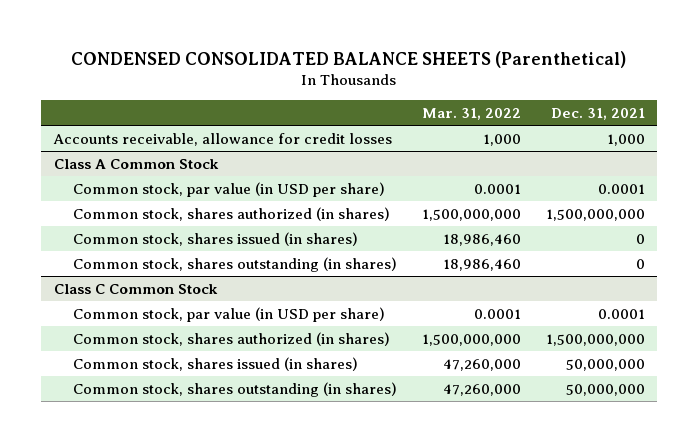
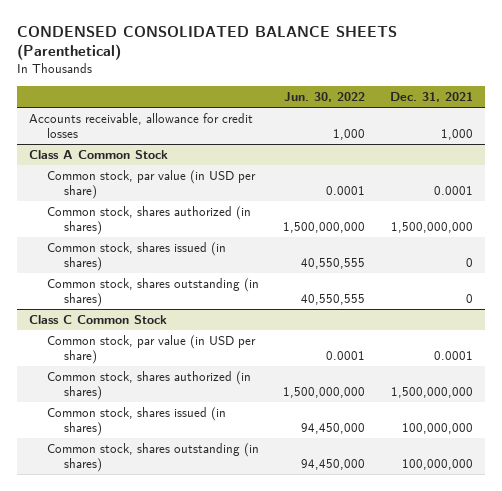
[421,107,521,120] Mar. 31, 2022 -> none
none -> [284,92,366,103] Jun. 30, 2022
[565,358,645,371] 50,000,000 -> [401,423,473,435] 100,000,000
[565,383,645,396] 50,000,000 -> [401,459,473,471] 100,000,000

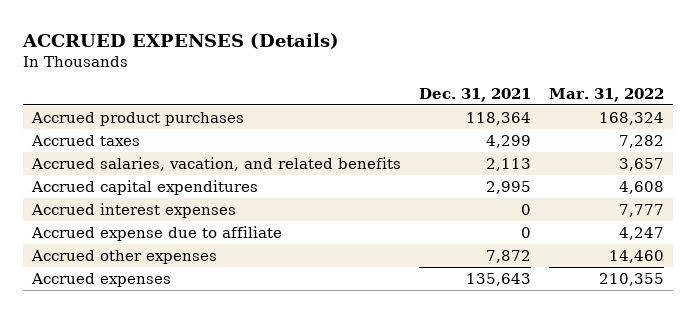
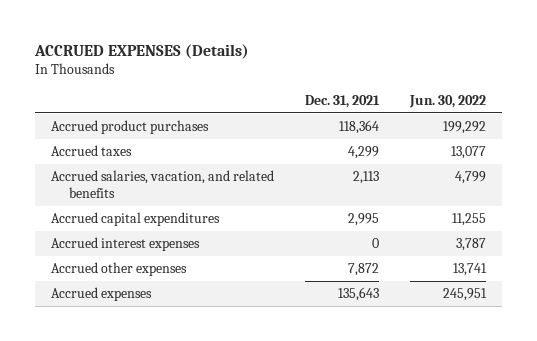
[548,87,664,102] Mar. 31, 2022 -> none
none -> [409,94,487,108] Jun. 30, 2022
[31,225,283,241] Accrued expense due to affiliate -> none

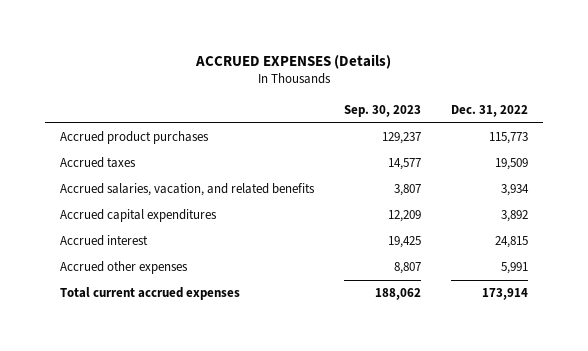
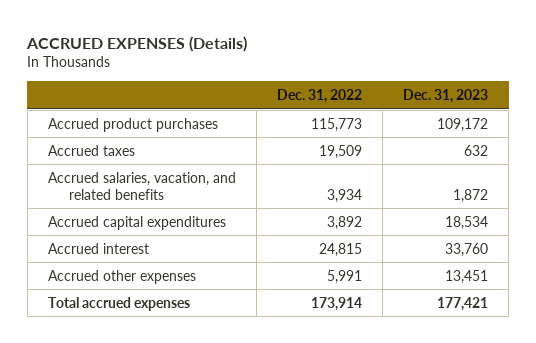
[344,104,422,117] Sep. 30, 2023 -> none
none -> [403,88,489,103] Dec. 31, 2023
[60,287,241,301] Total current accrued expenses -> [47,296,190,311] Total accrued expenses

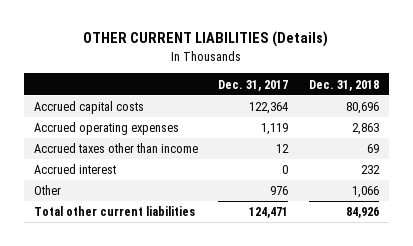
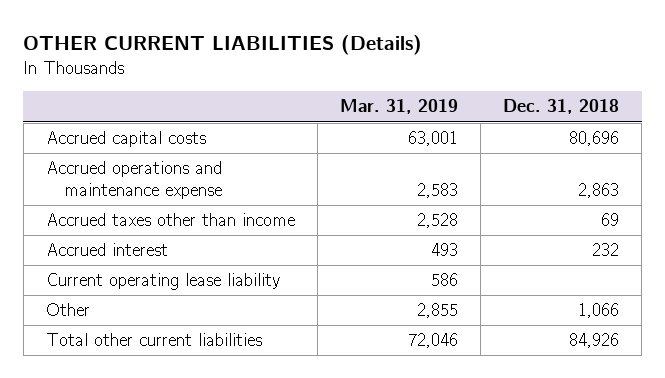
[218,79,289,91] Dec. 31, 2017 -> none
none -> [340,99,459,115] Mar. 31, 2019
[33,122,179,136] Accrued operating expenses -> [45,161,222,200] Accrued operations and maintenance expense
none -> [45,273,280,291] Current operating lease liability

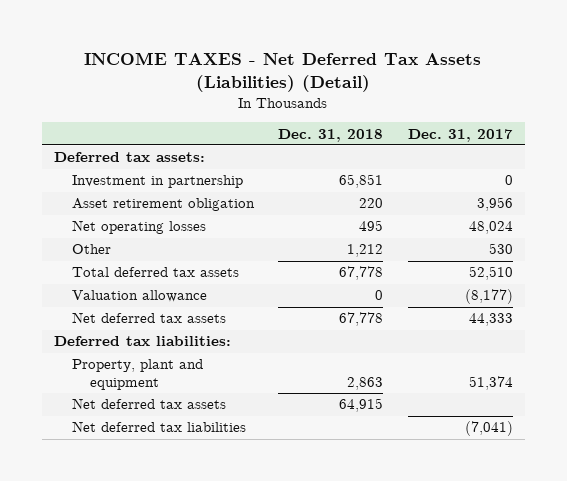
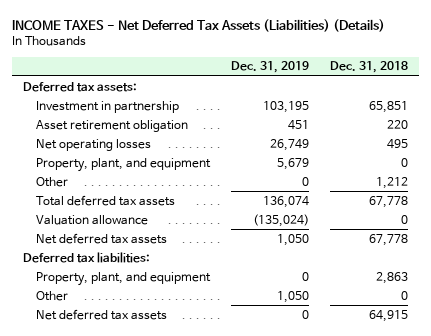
[84,51,482,92] INCOME TAXES - Net Deferred Tax Assets (Liabilities) (Detail) -> [11,18,385,32] INCOME TAXES - Net Deferred Tax Assets (Liabilities) (Details)
[407,128,513,142] Dec. 31, 2017 -> none
none -> [231,61,310,74] Dec. 31, 2019
none -> [35,157,211,172] Property, plant, and equipment
[72,359,204,390] Property, plant and equipment -> [35,271,211,286] Property, plant, and equipment
none -> [35,290,68,301] Other
[72,421,247,433] Net deferred tax liabilities -> none

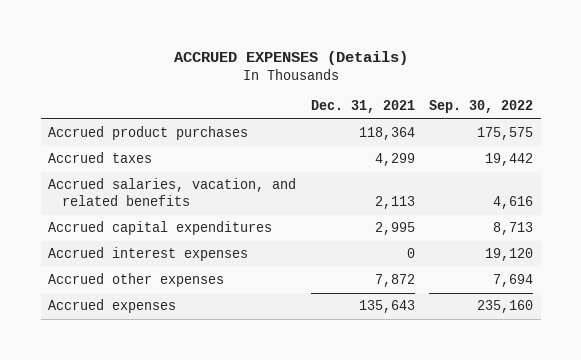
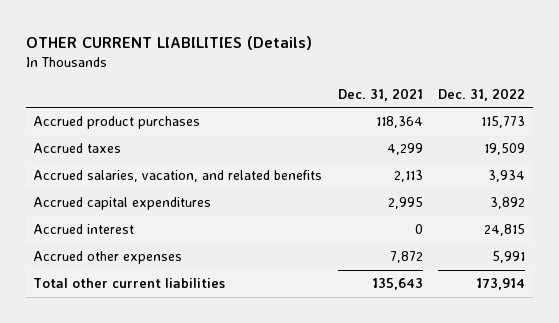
[173,50,408,65] ACCRUED EXPENSES (Details) -> [25,35,312,50] OTHER CURRENT LIABILITIES (Details)
[429,100,534,114] Sep. 30, 2022 -> none
none -> [438,87,526,101] Dec. 31, 2022
[48,247,249,262] Accrued interest expenses -> [33,224,135,235] Accrued interest
[48,299,177,314] Accrued expenses -> [33,278,226,289] Total other current liabilities

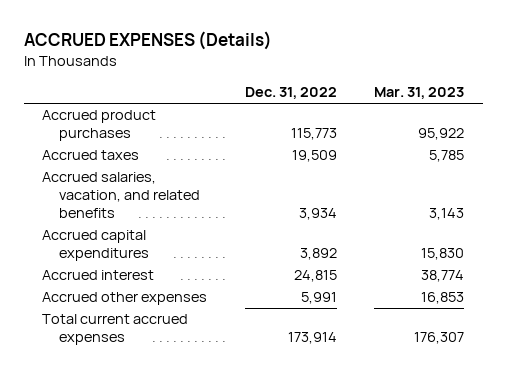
[25,35,312,50] OTHER CURRENT LIABILITIES (Details) -> [23,31,272,51] ACCRUED EXPENSES (Details)
[337,87,423,101] Dec. 31, 2021 -> none
none -> [374,87,465,100] Mar. 31, 2023
[33,278,226,289] Total other current liabilities -> [42,314,189,346] Total current accrued expenses

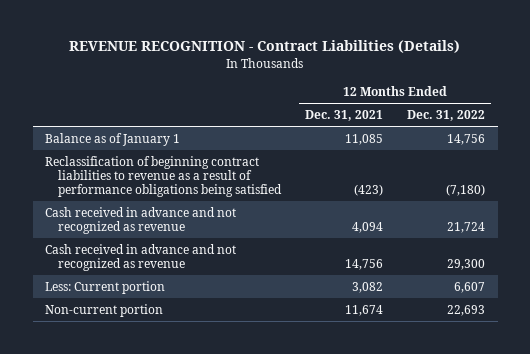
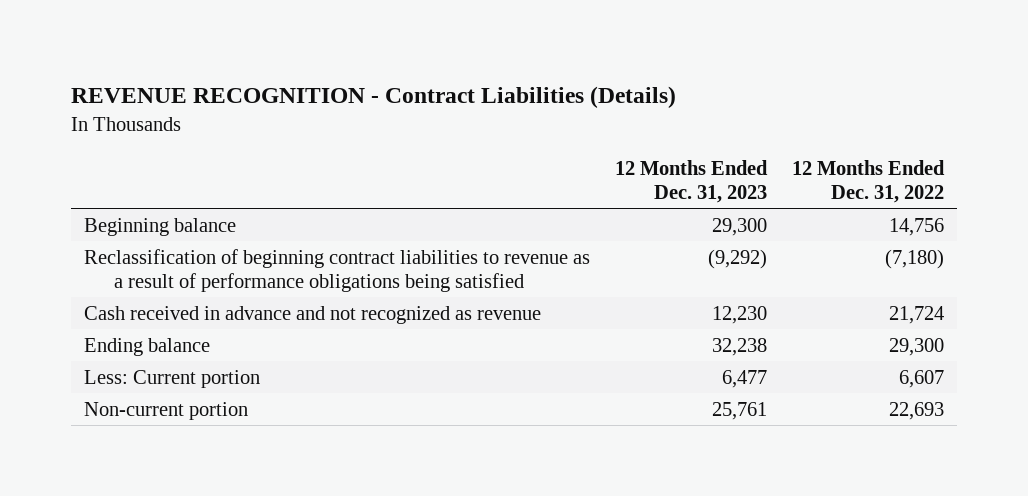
[305,110,384,122] Dec. 31, 2021 -> none
none -> [615,159,769,203] 12 Months Ended Dec. 31, 2023
[44,132,180,146] Balance as of January 1 -> [83,217,236,236] Beginning balance
[44,243,236,271] Cash received in advance and not recognized as revenue -> [83,337,210,356] Ending balance

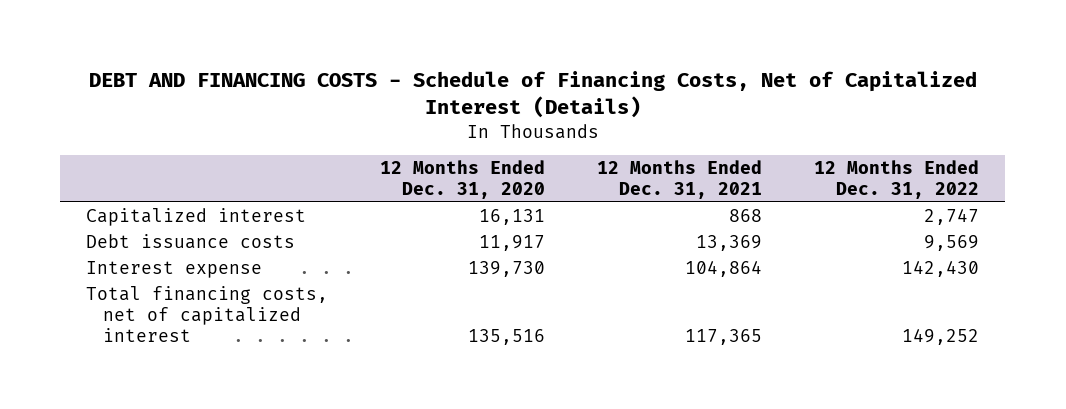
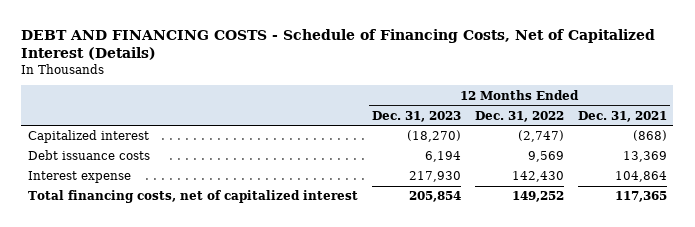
[380,160,546,200] 12 Months Ended Dec. 31, 2020 -> none
none -> [371,110,461,122] Dec. 31, 2023
[729,208,763,222] 868 -> [632,130,667,142] (868)
[924,207,980,225] 2,747 -> [517,130,564,143] (2,747)

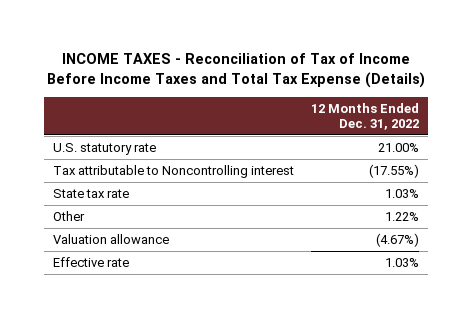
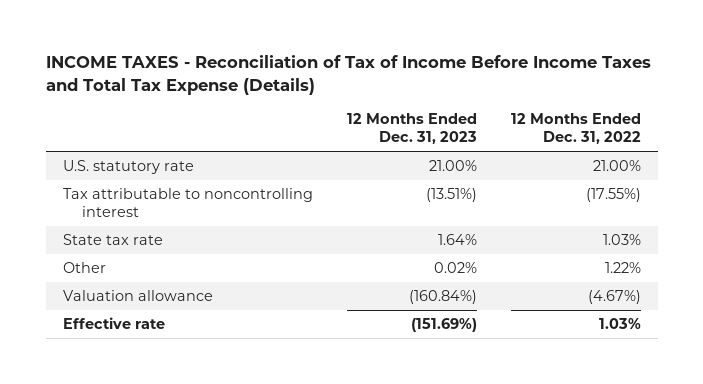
none -> [346,113,477,145] 12 Months Ended Dec. 31, 2023
[52,165,294,179] Tax attributable to Noncontrolling interest -> [62,187,313,217] Tax attributable to noncontrolling interest

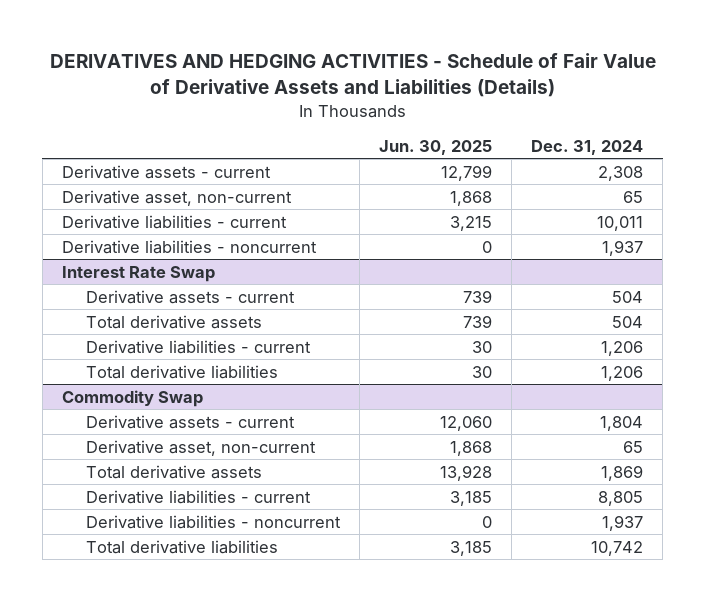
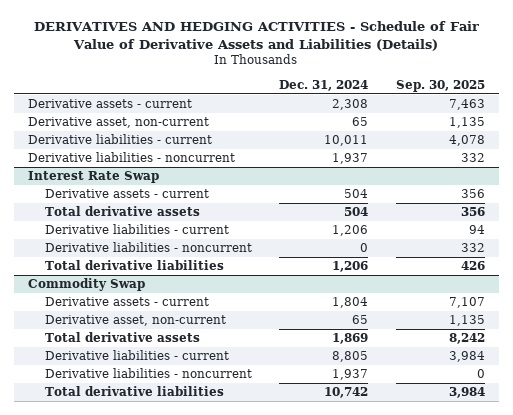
[378,139,492,155] Jun. 30, 2025 -> none
none -> [395,79,485,92] Sep. 30, 2025
none -> [44,242,252,253] Derivative liabilities - noncurrent

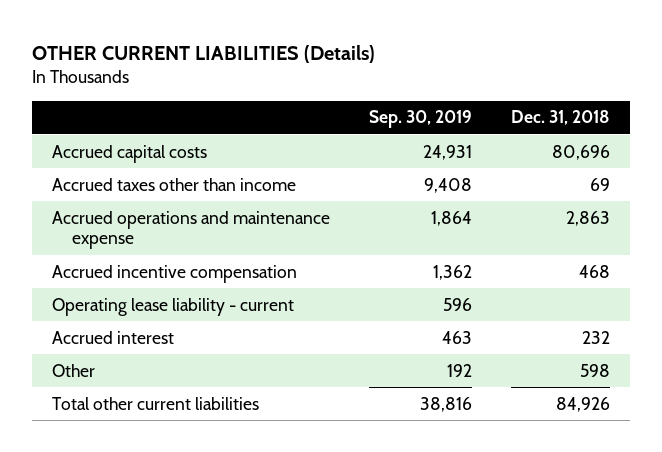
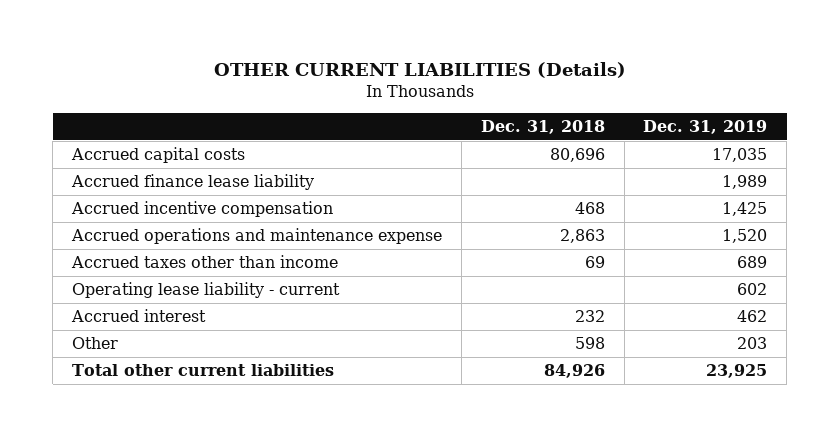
[369,110,473,129] Sep. 30, 2019 -> none
none -> [643,119,768,134] Dec. 31, 2019
none -> [70,174,314,191] Accrued finance lease liability
[51,210,330,250] Accrued operations and maintenance expense -> [70,228,442,245] Accrued operations and maintenance expense
[51,177,296,191] Accrued taxes other than income -> [70,255,338,269] Accrued taxes other than income

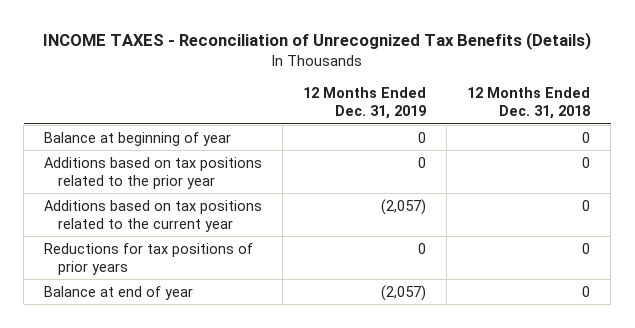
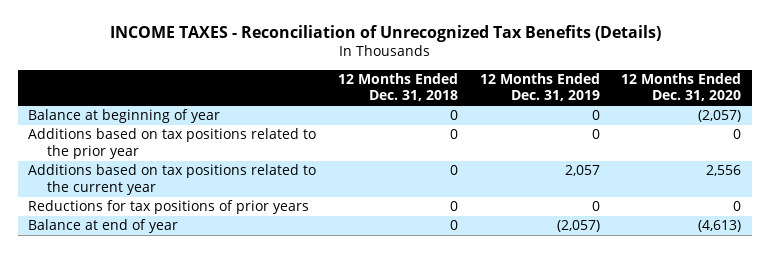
none -> [621,73,742,102] 12 Months Ended Dec. 31, 2020
[381,198,427,215] (2,057) -> [564,165,600,177] 2,057

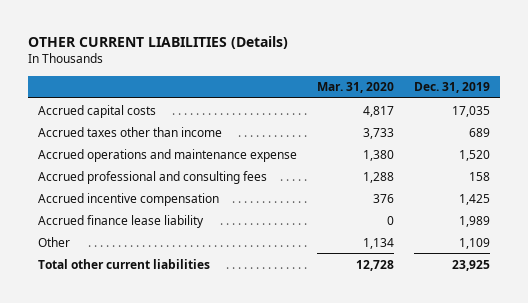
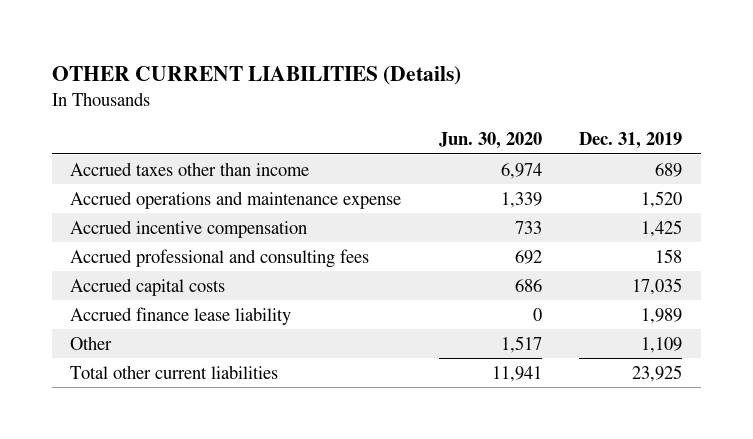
[316,82,394,94] Mar. 31, 2020 -> none
none -> [438,132,542,150] Jun. 30, 2020
[37,170,267,184] Accrued professional and consulting fees -> [70,248,370,268] Accrued professional and consulting fees
[37,104,156,118] Accrued capital costs -> [70,277,226,296] Accrued capital costs

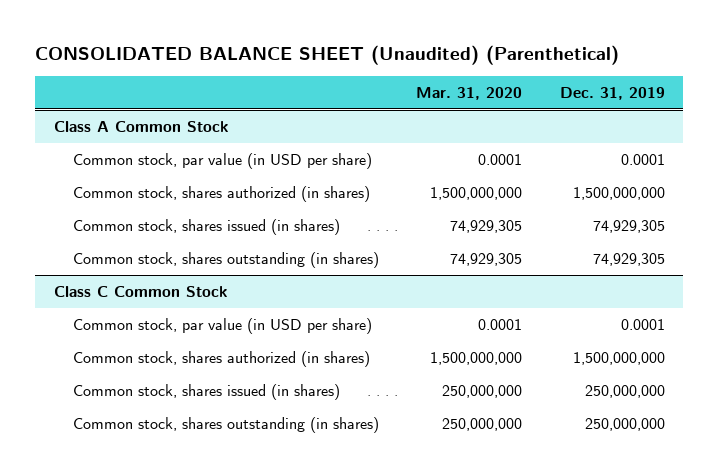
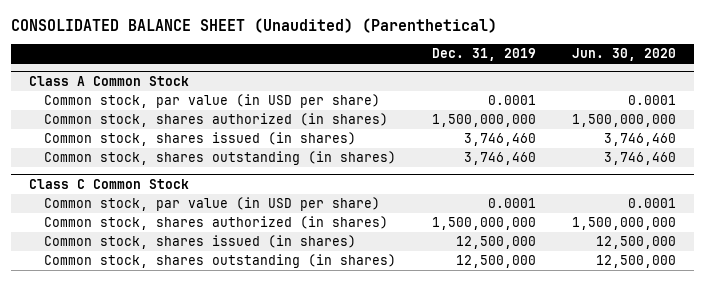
[416,86,523,100] Mar. 31, 2020 -> none
none -> [571,48,676,62] Jun. 30, 2020
[592,219,665,233] 74,929,305 -> [463,133,536,147] 3,746,460
[592,252,665,266] 74,929,305 -> [463,152,536,166] 3,746,460
[584,384,665,398] 250,000,000 -> [455,236,536,250] 12,500,000
[584,417,665,431] 250,000,000 -> [455,255,536,269] 12,500,000

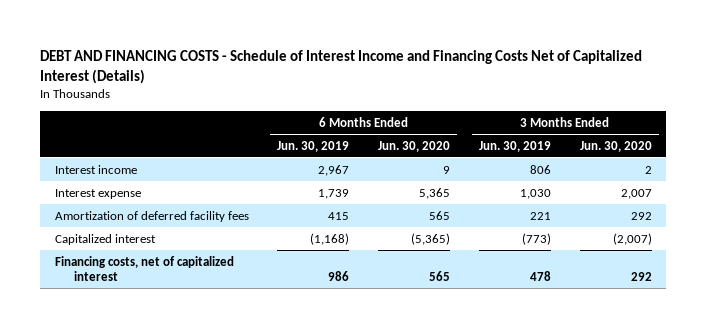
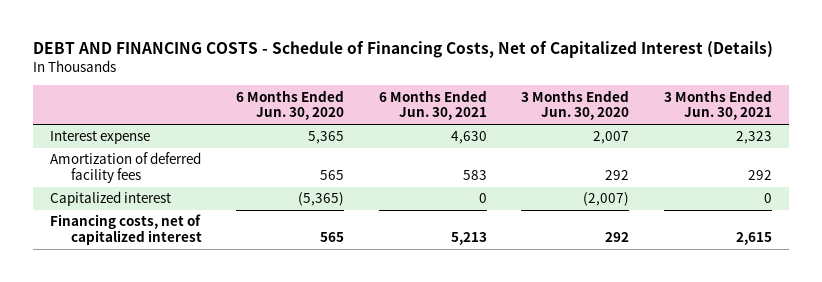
[40,49,643,84] DEBT AND FINANCING COSTS - Schedule of Interest Income and Financing Costs Net of Capitalized Interest (Details) -> [32,40,773,58] DEBT AND FINANCING COSTS - Schedule of Financing Costs, Net of Capitalized Interest (Details)
[277,140,350,152] Jun. 30, 2019 -> none
[478,140,551,152] Jun. 30, 2019 -> none
none -> [378,89,487,121] 6 Months Ended Jun. 30, 2021
none -> [663,89,772,121] 3 Months Ended Jun. 30, 2021
[54,164,137,174] Interest income -> none

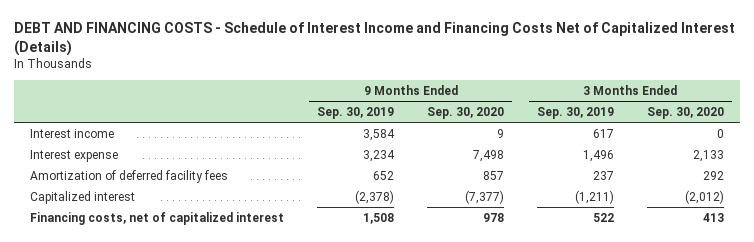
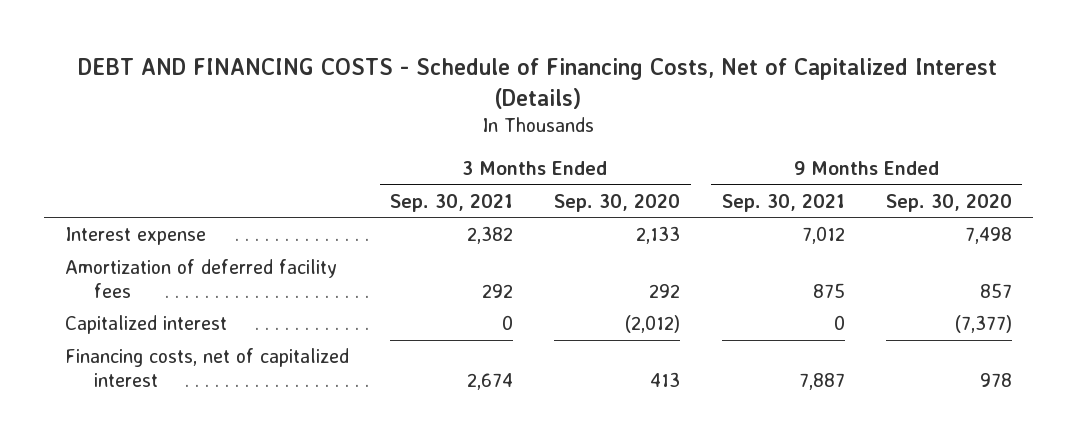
[13,21,735,56] DEBT AND FINANCING COSTS - Schedule of Interest Income and Financing Costs Net of Capitalized Interest (Details) -> [78,57,998,109] DEBT AND FINANCING COSTS - Schedule of Financing Costs, Net of Capitalized Interest (Details)
[317,106,395,119] Sep. 30, 2019 -> none
[537,106,615,119] Sep. 30, 2019 -> none
none -> [390,193,514,212] Sep. 30, 2021
none -> [721,193,845,212] Sep. 30, 2021
[30,128,115,138] Interest income -> none

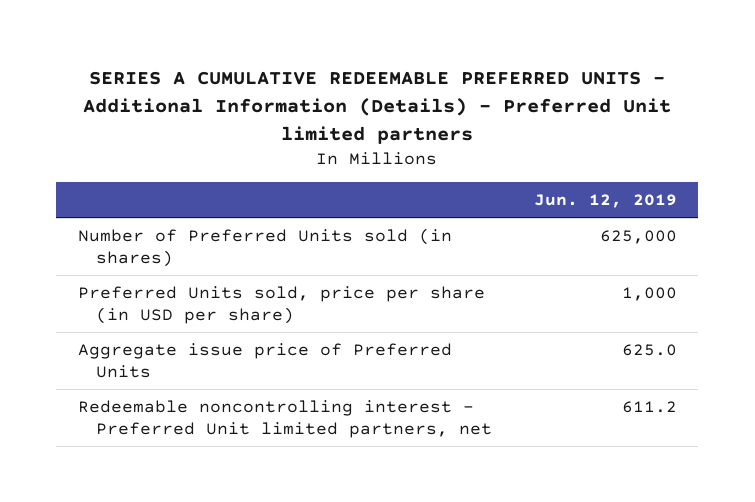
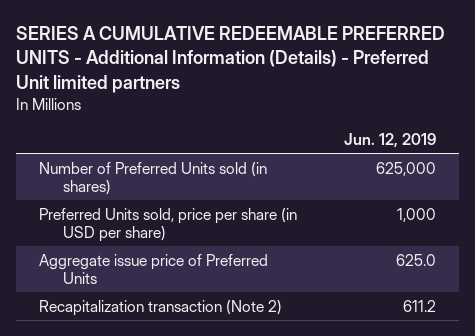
[77,399,492,439] Redeemable noncontrolling interest - Preferred Unit limited partners, net -> [39,299,283,316] Recapitalization transaction (Note 2)

